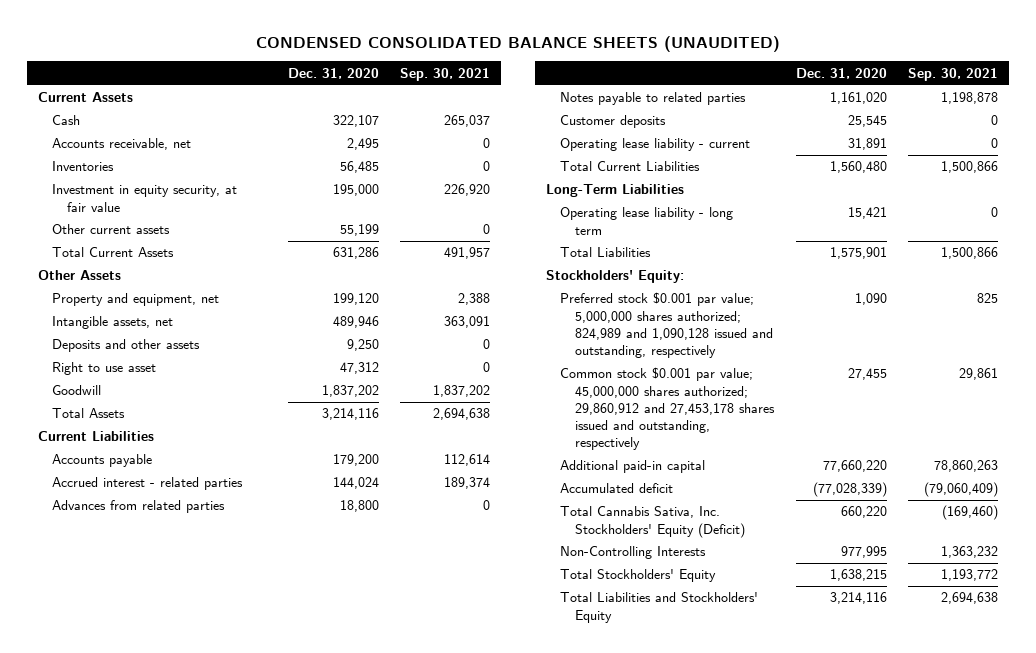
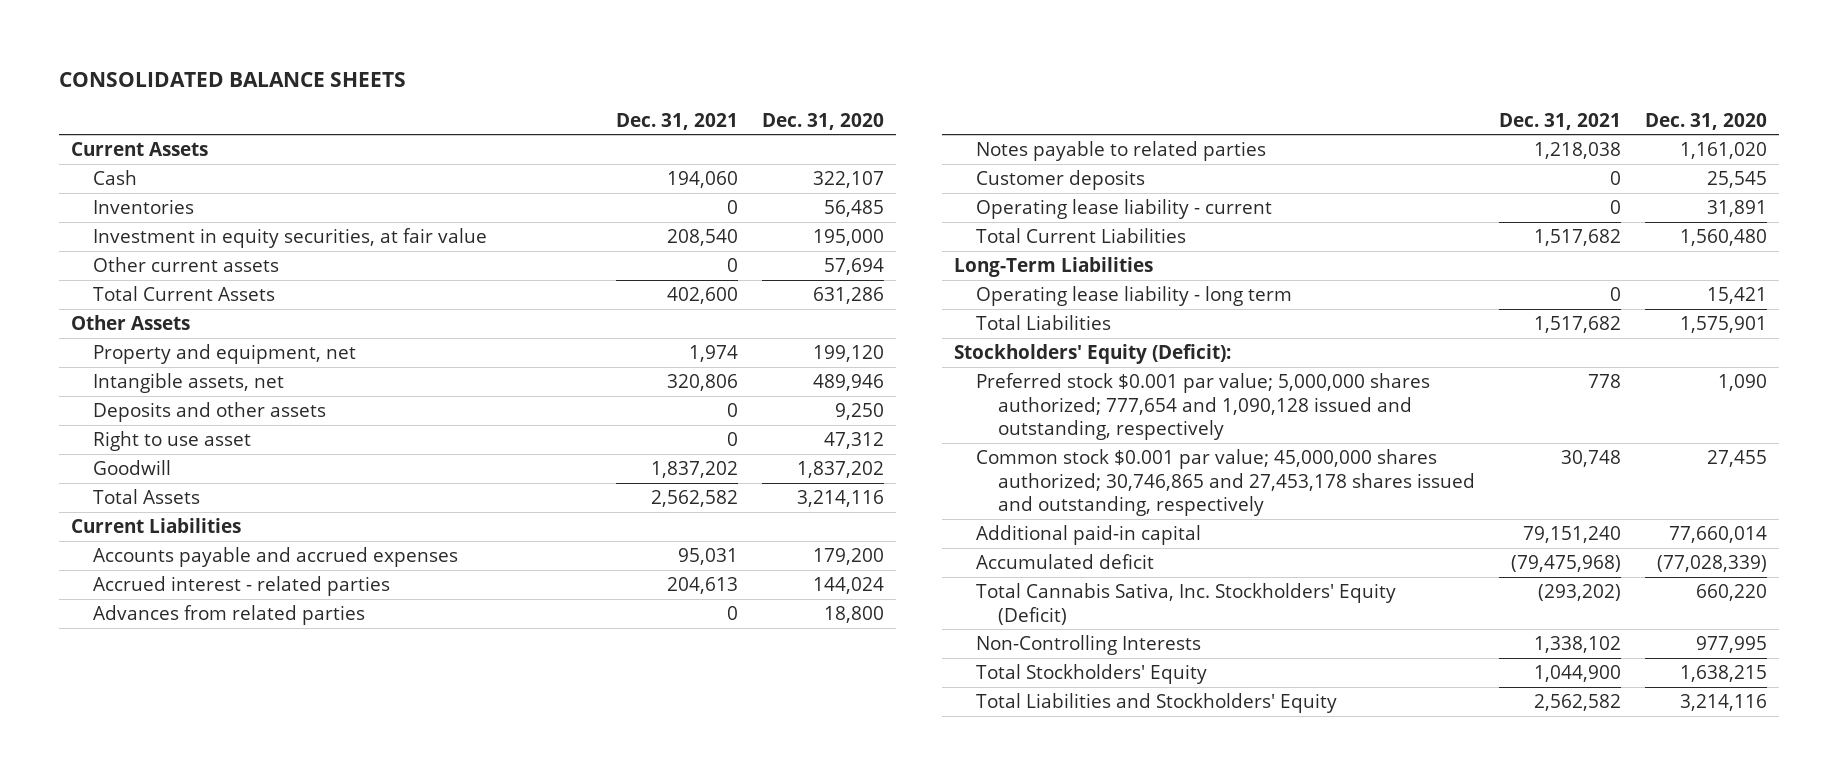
[256,35,781,52] CONDENSED CONSOLIDATED BALANCE SHEETS (UNAUDITED) -> [58,72,406,88] CONSOLIDATED BALANCE SHEETS
[400,67,491,81] Sep. 30, 2021 -> none
none -> [615,112,738,130] Dec. 31, 2021
[52,138,192,151] Accounts receivable, net -> none
[52,184,238,212] Investment in equity security, at fair value -> [92,227,487,248] Investment in equity securities, at fair value
[339,224,379,237] 55,199 -> [823,257,884,275] 57,694
[52,454,153,468] Accounts payable -> [92,546,458,567] Accounts payable and accrued expenses
[545,270,684,284] Stockholders' Equity: -> [954,343,1232,364] Stockholders' Equity (Deficit):
[560,292,773,358] Preferred stock $0.001 par value; 5,000,000 shares authorized; 824,989 and 1,090,128 issued and outstanding, respectively -> [976,372,1431,441] Preferred stock $0.001 par value; 5,000,000 shares authorized; 777,654 and 1,090,128 issued and outstanding, respectively
[560,367,775,451] Common stock $0.001 par value; 45,000,000 shares authorized; 29,860,912 and 27,453,178 shares issued and outstanding, respectively -> [976,448,1476,517] Common stock $0.001 par value; 45,000,000 shares authorized; 30,746,865 and 27,453,178 shares issued and outstanding, respectively
[822,460,887,473] 77,660,220 -> [1669,525,1768,543] 77,660,014

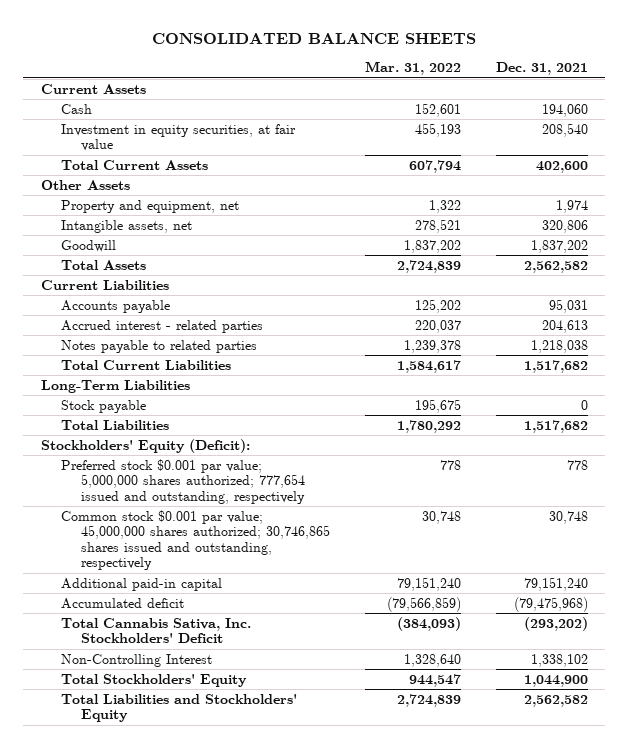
[761,112,884,130] Dec. 31, 2020 -> none
none -> [364,61,461,76] Mar. 31, 2022
[92,198,194,214] Inventories -> none
[92,256,279,272] Other current assets -> none
[92,401,326,422] Deposits and other assets -> none
[92,430,251,451] Right to use asset -> none
[92,546,458,567] Accounts payable and accrued expenses -> [60,299,170,313] Accounts payable
[92,604,365,625] Advances from related parties -> none
[976,169,1146,190] Customer deposits -> none
[976,198,1273,219] Operating lease liability - current -> none
[976,285,1293,306] Operating lease liability - long term -> none
none -> [60,399,146,413] Stock payable
[976,372,1431,441] Preferred stock $0.001 par value; 5,000,000 shares authorized; 777,654 and 1,090,128 issued and outstanding, respectively -> [60,458,305,504] Preferred stock $0.001 par value; 5,000,000 shares authorized; 777,654 issued and outstanding, respectively
[976,448,1476,517] Common stock $0.001 par value; 45,000,000 shares authorized; 30,746,865 and 27,453,178 shares issued and outstanding, respectively -> [60,509,330,571] Common stock $0.001 par value; 45,000,000 shares authorized; 30,746,865 shares issued and outstanding, respectively
[976,582,1397,625] Total Cannabis Sativa, Inc. Stockholders' Equity (Deficit) -> [60,617,251,644] Total Cannabis Sativa, Inc. Stockholders' Deficit
[976,634,1202,655] Non-Controlling Interests -> [60,653,212,667] Non-Controlling Interest

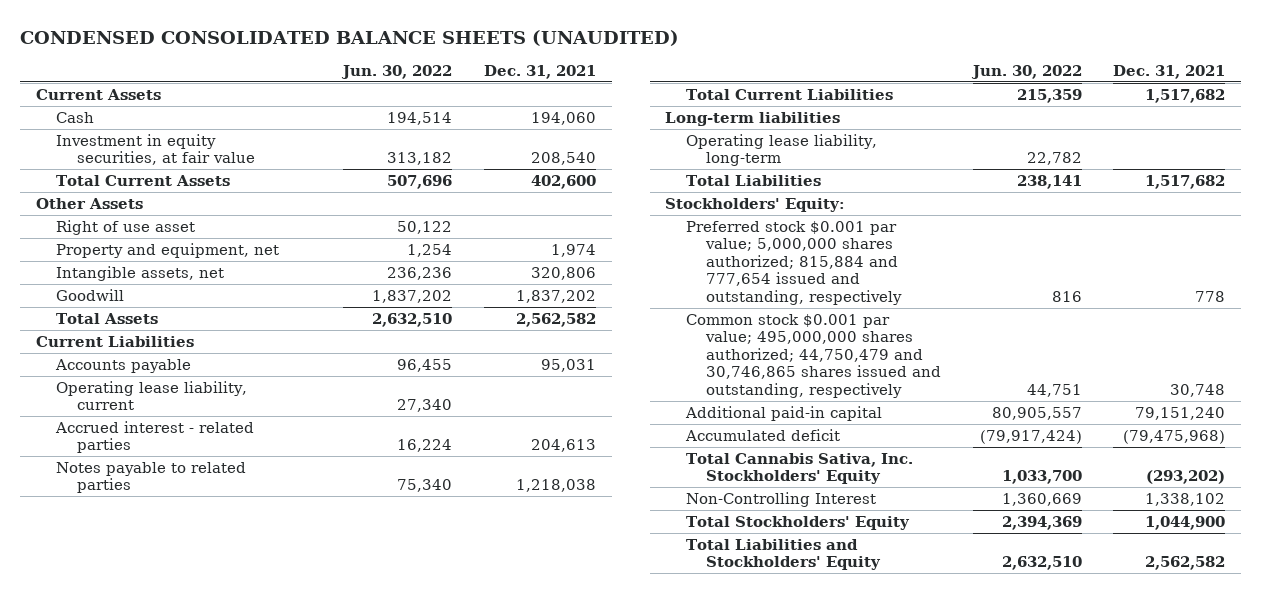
[152,33,477,45] CONSOLIDATED BALANCE SHEETS -> [20,29,680,46] CONDENSED CONSOLIDATED BALANCE SHEETS (UNAUDITED)
[364,61,461,76] Mar. 31, 2022 -> none
none -> [341,64,453,79] Jun. 30, 2022
none -> [56,219,196,235] Right of use asset
none -> [56,380,248,411] Operating lease liability, current
[60,399,146,413] Stock payable -> none
[40,379,190,393] Long-Term Liabilities -> [665,111,841,126] Long-term liabilities
none -> [685,133,877,167] Operating lease liability, long-term
[40,438,250,453] Stockholders' Equity (Deficit): -> [665,197,846,212] Stockholders' Equity:
[60,458,305,504] Preferred stock $0.001 par value; 5,000,000 shares authorized; 777,654 issued and outstanding, respectively -> [685,220,903,305] Preferred stock $0.001 par value; 5,000,000 shares authorized; 815,884 and 777,654 issued and outstanding, respectively
[60,509,330,571] Common stock $0.001 par value; 45,000,000 shares authorized; 30,746,865 shares issued and outstanding, respectively -> [685,313,942,398] Common stock $0.001 par value; 495,000,000 shares authorized; 44,750,479 and 30,746,865 shares issued and outstanding, respectively
[60,617,251,644] Total Cannabis Sativa, Inc. Stockholders' Deficit -> [685,452,913,485] Total Cannabis Sativa, Inc. Stockholders' Equity

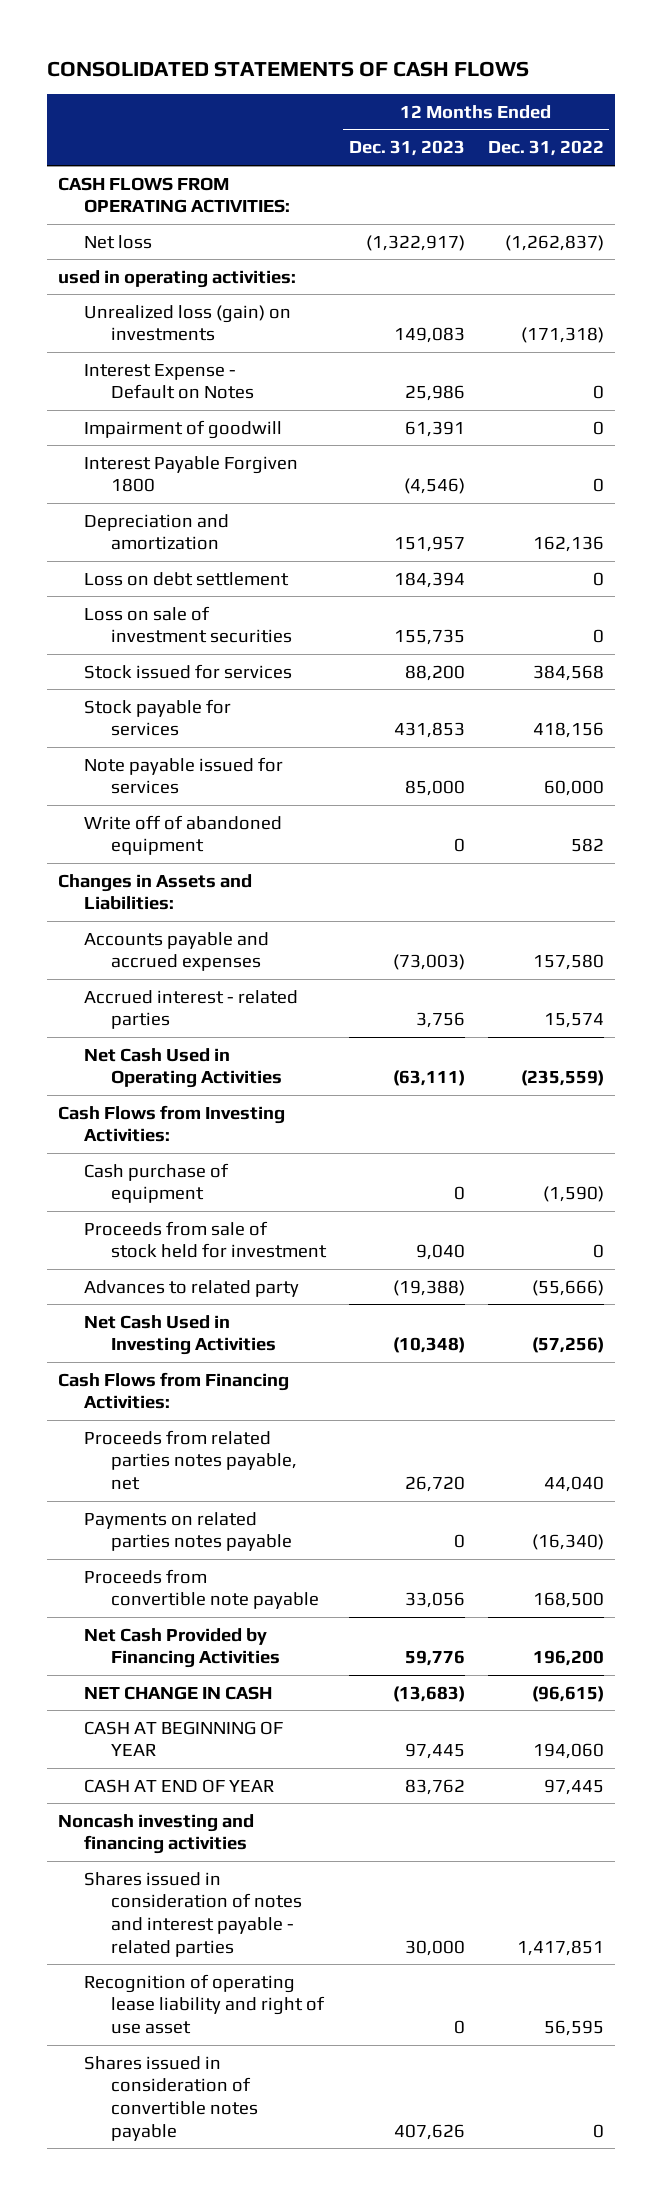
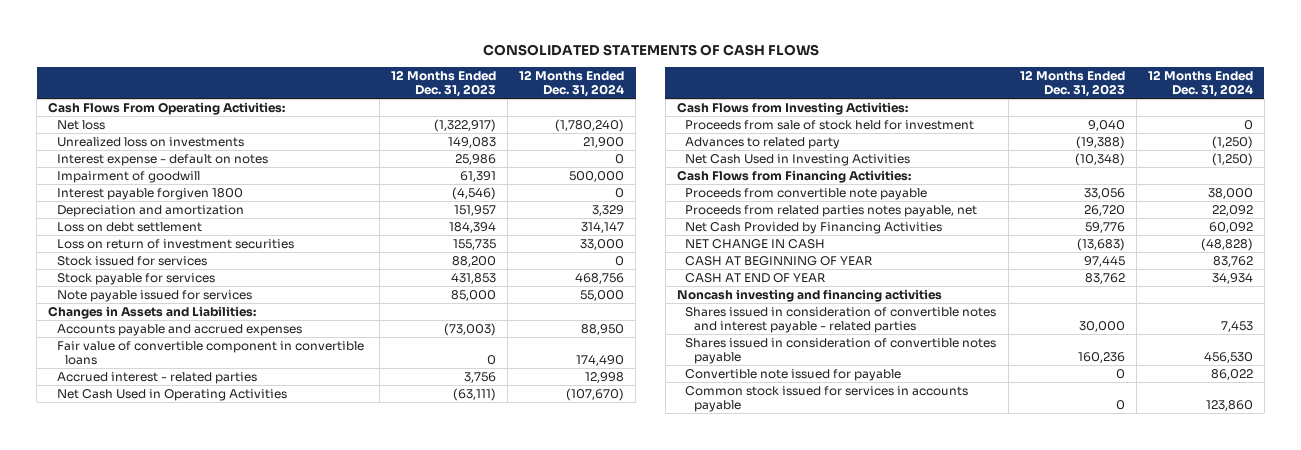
[487,140,604,157] Dec. 31, 2022 -> none
none -> [519,69,625,97] 12 Months Ended Dec. 31, 2024
[58,176,291,214] CASH FLOWS FROM OPERATING ACTIVITIES: -> [48,101,286,115] Cash Flows From Operating Activities:
[58,269,297,288] used in operating activities: -> none
[84,304,292,342] Unrealized loss (gain) on investments -> [56,136,244,147] Unrealized loss on investments
[84,363,254,400] Interest Expense - Default on Notes -> [56,153,268,166] Interest expense - default on notes
[84,455,299,493] Interest Payable Forgiven 1800 -> [56,187,243,200] Interest payable forgiven 1800
[84,605,292,644] Loss on sale of investment securities -> [56,238,294,249] Loss on return of investment securities
[84,814,283,856] Write off of abandoned equipment -> none
none -> [56,340,364,366] Fair value of convertible component in convertible loans
[84,1162,230,1204] Cash purchase of equipment -> none
[84,1511,292,1552] Payments on related parties notes payable -> none
[84,1429,297,1491] Proceeds from related parties notes payable, net -> [685,204,978,217] Proceeds from related parties notes payable, net
[84,1973,325,2035] Recognition of operating lease liability and right of use asset -> none
[84,1871,302,1957] Shares issued in consideration of notes and interest payable - related parties -> [685,306,997,334] Shares issued in consideration of convertible notes and interest payable - related parties
[393,2123,465,2140] 407,626 -> [1077,352,1125,364] 160,236
none -> [685,368,902,381] Convertible note issued for payable
none -> [685,385,969,413] Common stock issued for services in accounts payable

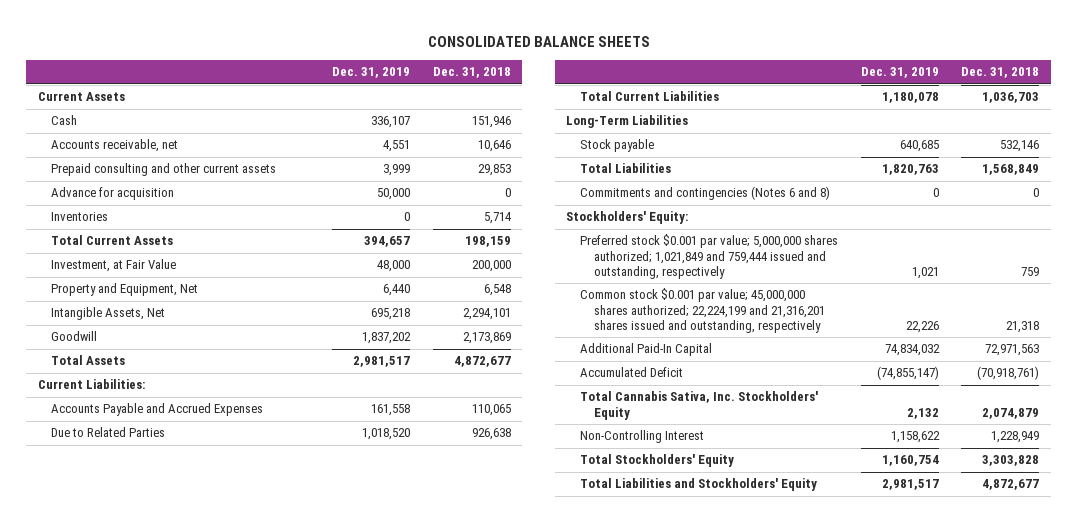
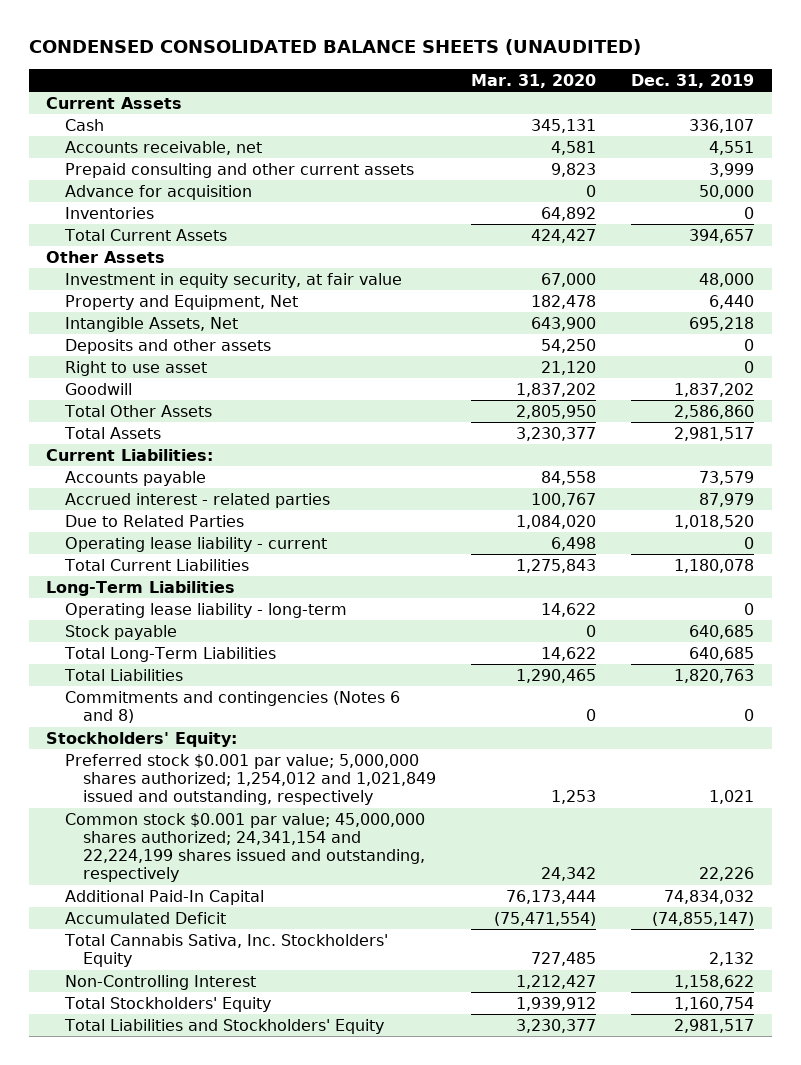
[427,35,650,47] CONSOLIDATED BALANCE SHEETS -> [28,39,641,56] CONDENSED CONSOLIDATED BALANCE SHEETS (UNAUDITED)
[432,67,511,79] Dec. 31, 2018 -> none
none -> [471,73,597,88] Mar. 31, 2020
none -> [46,250,166,263] Other Assets
[51,259,177,273] Investment, at Fair Value -> [64,272,402,288] Investment in equity security, at fair value
none -> [64,338,271,354] Deposits and other assets
none -> [64,360,207,376] Right to use asset
none -> [63,404,212,417] Total Other Assets
[51,403,264,417] Accounts Payable and Accrued Expenses -> [64,470,206,486] Accounts payable
[371,404,411,417] 161,558 -> [699,470,755,485] 73,579
none -> [64,492,330,508] Accrued interest - related parties
none -> [64,536,327,552] Operating lease liability - current
none -> [64,602,347,618] Operating lease liability - long-term
none -> [63,646,276,662] Total Long-Term Liabilities
[580,234,839,280] Preferred stock $0.001 par value; 5,000,000 shares authorized; 1,021,849 and 759,444 issued and outstanding, respectively -> [64,753,437,806] Preferred stock $0.001 par value; 5,000,000 shares authorized; 1,254,012 and 1,021,849 issued and outstanding, respectively
[580,288,825,334] Common stock $0.001 par value; 45,000,000 shares authorized; 22,224,199 and 21,316,201 shares issued and outstanding, respectively -> [64,812,426,883] Common stock $0.001 par value; 45,000,000 shares authorized; 24,341,154 and 22,224,199 shares issued and outstanding, respectively

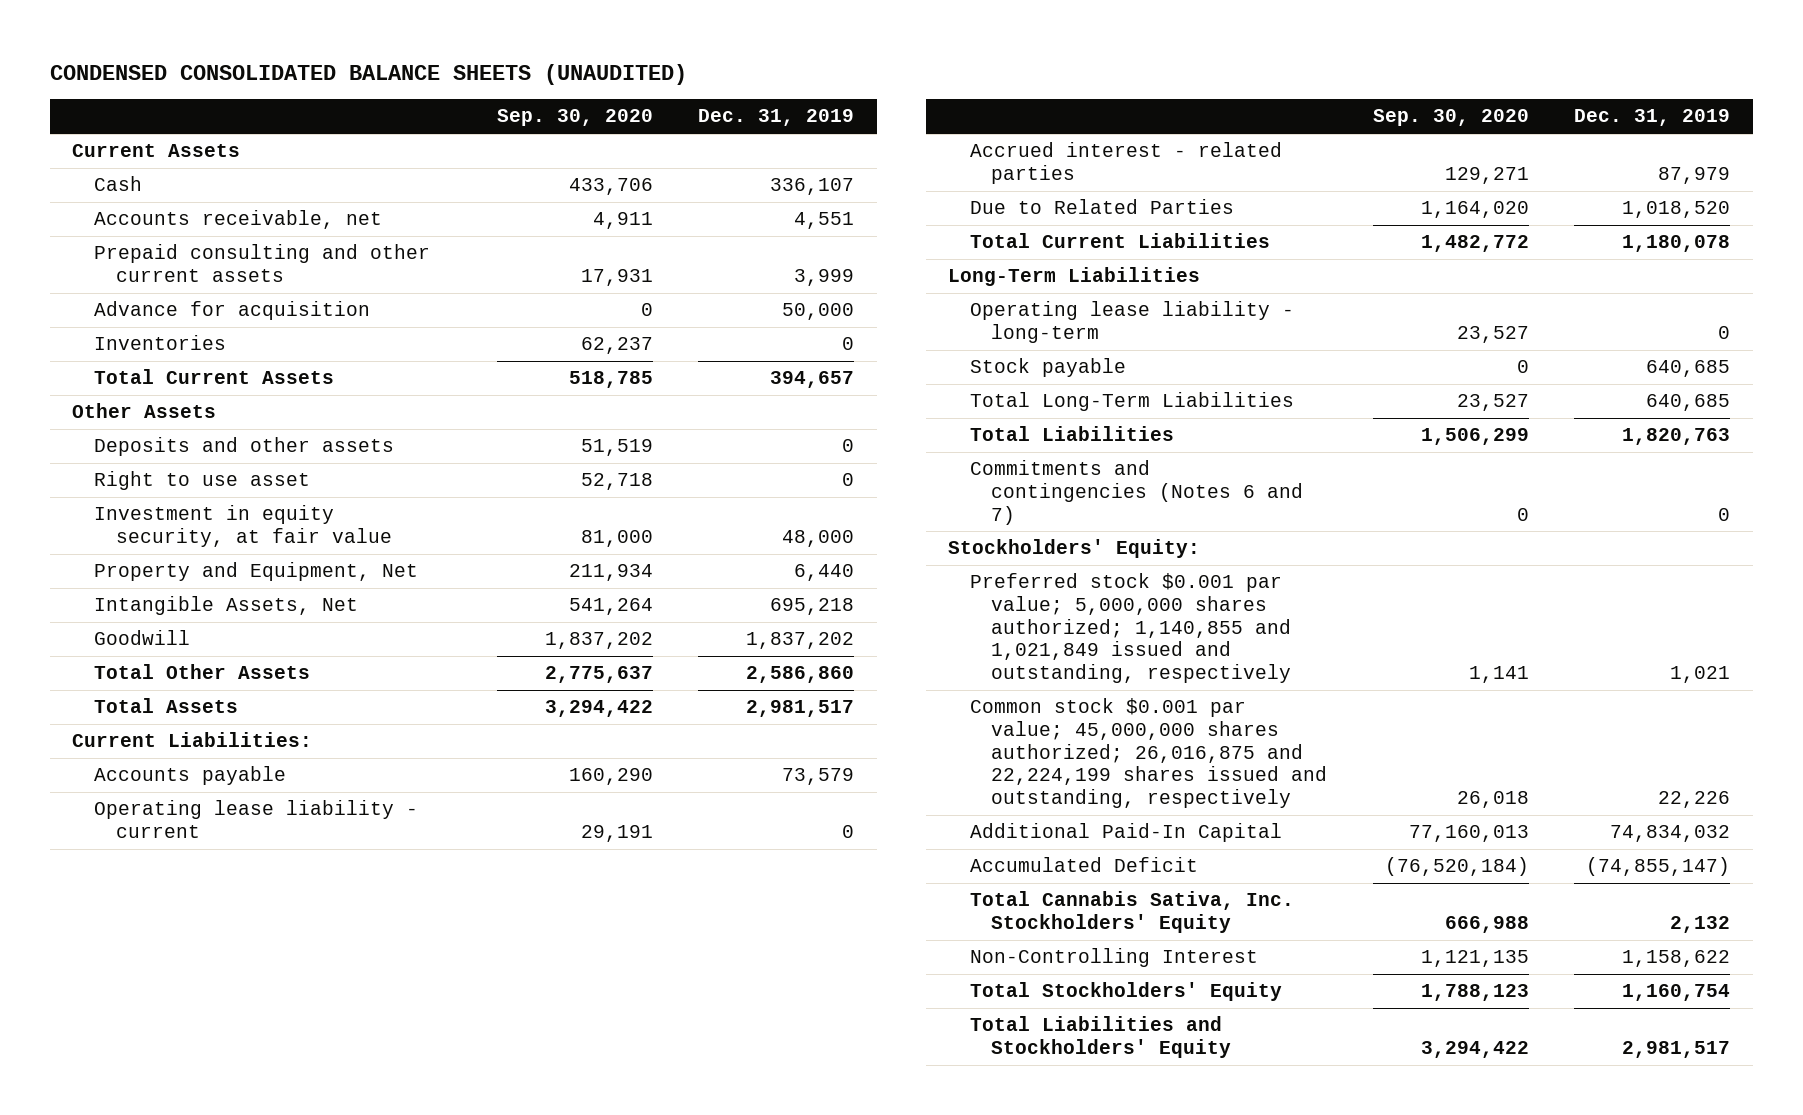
[471,73,597,88] Mar. 31, 2020 -> none
none -> [497,109,654,127] Sep. 30, 2020
[64,338,271,354] Deposits and other assets -> [94,437,395,457] Deposits and other assets
[64,360,207,376] Right to use asset -> [94,471,311,491] Right to use asset
[64,536,327,552] Operating lease liability - current -> [94,800,419,839] Operating lease liability - current
[64,690,400,724] Commitments and contingencies (Notes 6 and 8) -> [969,460,1304,525] Commitments and contingencies (Notes 6 and 7)
[64,753,437,806] Preferred stock $0.001 par value; 5,000,000 shares authorized; 1,254,012 and 1,021,849 issued and outstanding, respectively -> [969,573,1292,684] Preferred stock $0.001 par value; 5,000,000 shares authorized; 1,140,855 and 1,021,849 issued and outstanding, respectively
[64,812,426,883] Common stock $0.001 par value; 45,000,000 shares authorized; 24,341,154 and 22,224,199 shares issued and outstanding, respectively -> [969,698,1328,809] Common stock $0.001 par value; 45,000,000 shares authorized; 26,016,875 and 22,224,199 shares issued and outstanding, respectively

